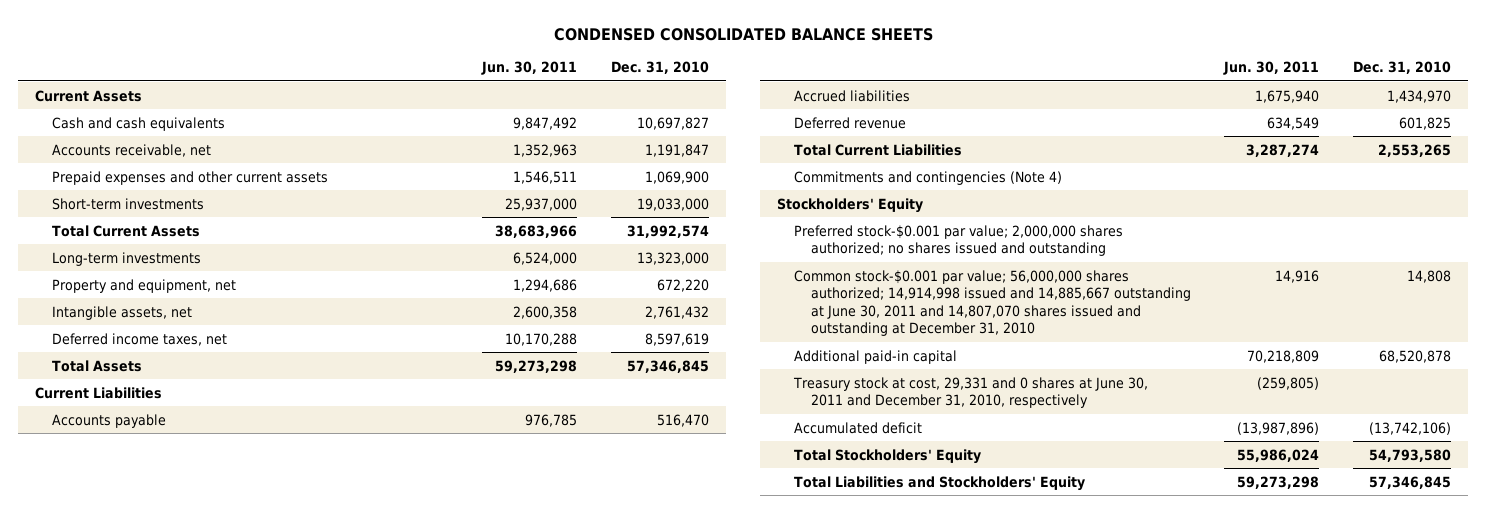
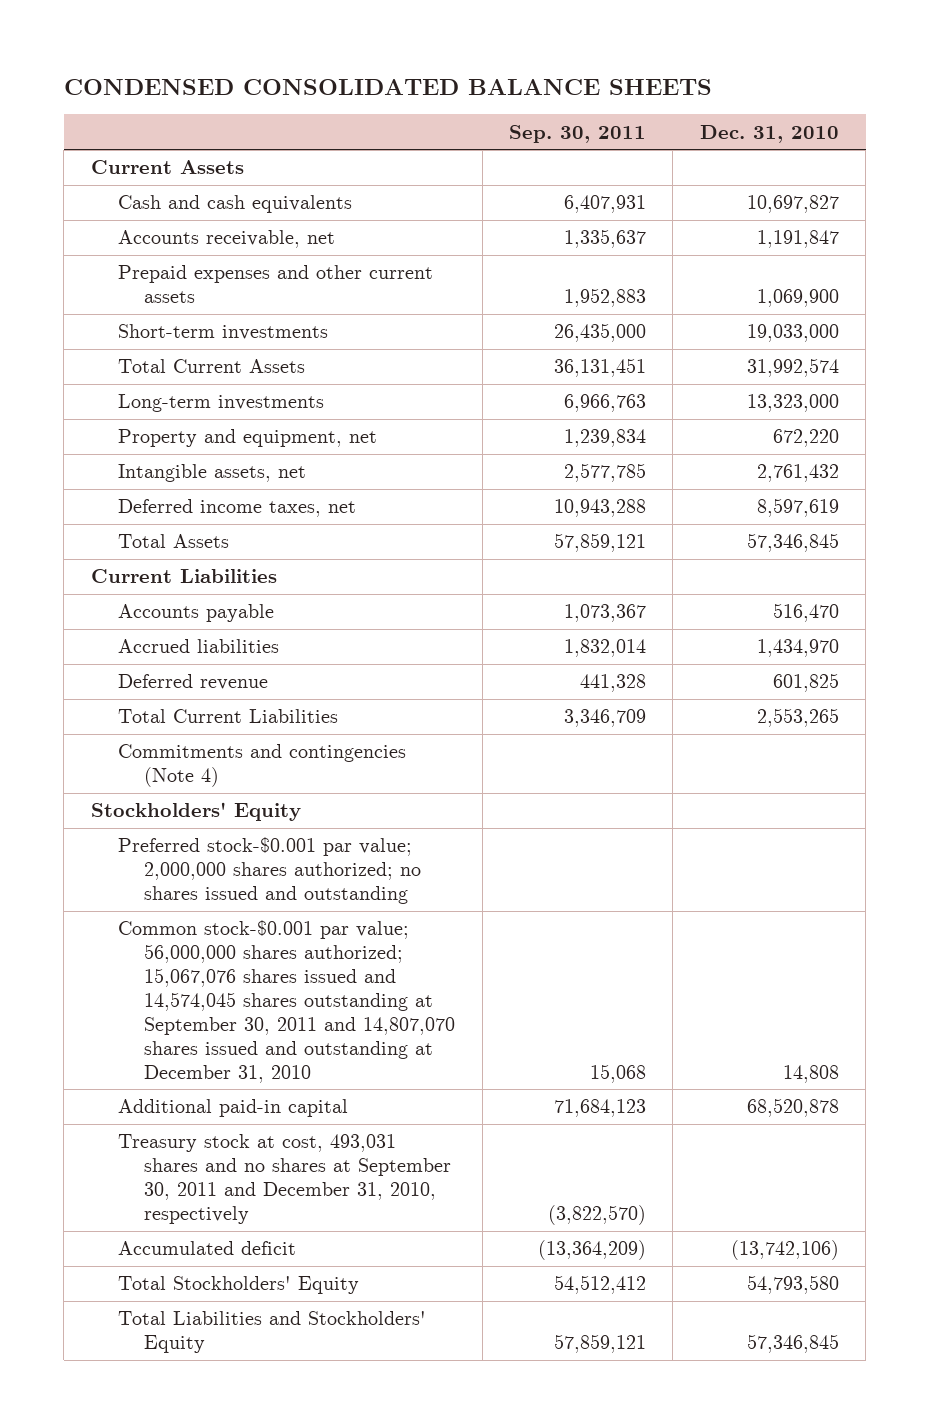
[481,61,578,76] Jun. 30, 2011 -> none
none -> [509,124,647,143] Sep. 30, 2011
[793,269,1191,337] Common stock-$0.001 par value; 56,000,000 shares authorized; 14,914,998 issued and 14,885,667 outstanding at June 30, 2011 and 14,807,070 shares issued and outstanding at December 31, 2010 -> [117,920,456,1083] Common stock-$0.001 par value; 56,000,000 shares authorized; 15,067,076 shares issued and 14,574,045 shares outstanding at September 30, 2011 and 14,807,070 shares issued and outstanding at December 31, 2010
[792,376,1148,409] Treasury stock at cost, 29,331 and 0 shares at June 30, 2011 and December 31, 2010, respectively -> [117,1134,452,1224] Treasury stock at cost, 493,031 shares and no shares at September 30, 2011 and December 31, 2010, respectively

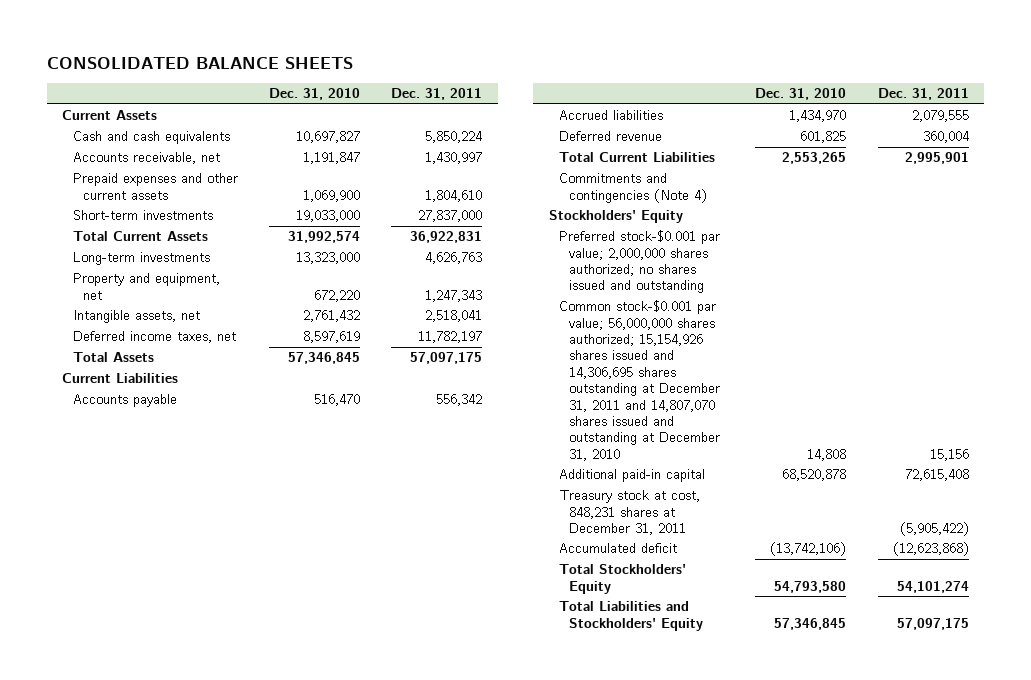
[63,78,712,95] CONDENSED CONSOLIDATED BALANCE SHEETS -> [46,56,353,69] CONSOLIDATED BALANCE SHEETS
[509,124,647,143] Sep. 30, 2011 -> none
none -> [391,88,483,101] Dec. 31, 2011
[117,920,456,1083] Common stock-$0.001 par value; 56,000,000 shares authorized; 15,067,076 shares issued and 14,574,045 shares outstanding at September 30, 2011 and 14,807,070 shares issued and outstanding at December 31, 2010 -> [559,300,721,461] Common stock-$0.001 par value; 56,000,000 shares authorized; 15,154,926 shares issued and 14,306,695 shares outstanding at December 31, 2011 and 14,807,070 shares issued and outstanding at December 31, 2010
[117,1134,452,1224] Treasury stock at cost, 493,031 shares and no shares at September 30, 2011 and December 31, 2010, respectively -> [559,490,701,536] Treasury stock at cost, 848,231 shares at December 31, 2011

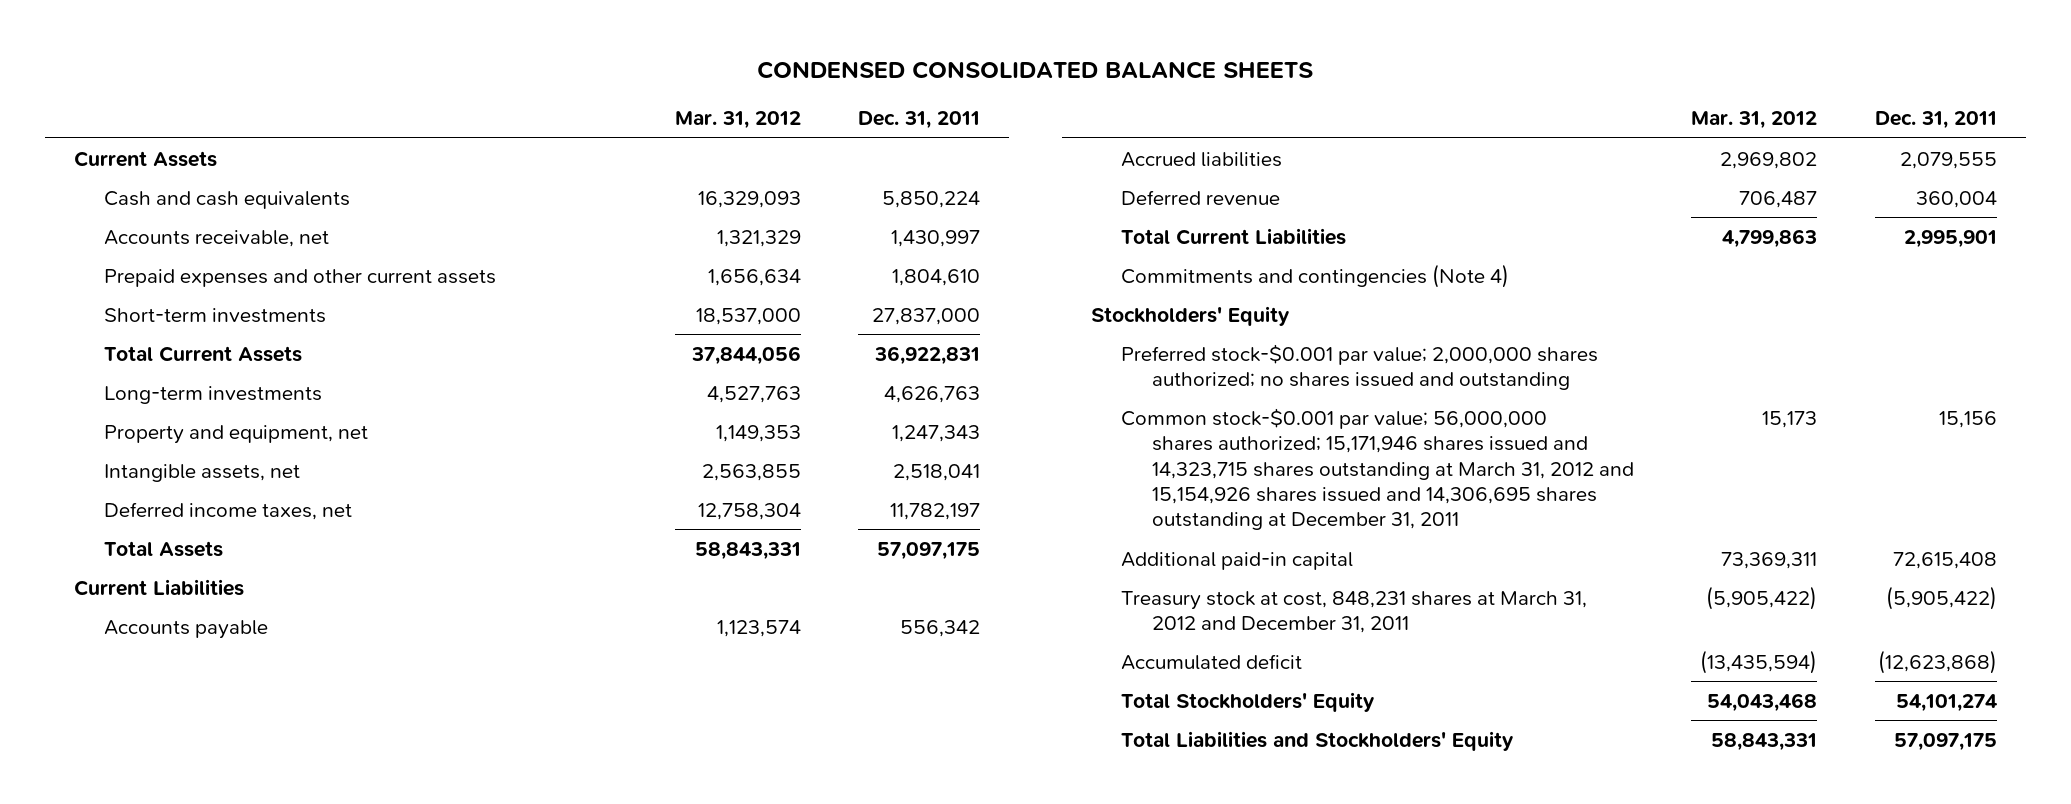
[46,56,353,69] CONSOLIDATED BALANCE SHEETS -> [757,60,1314,79] CONDENSED CONSOLIDATED BALANCE SHEETS
[268,88,360,101] Dec. 31, 2010 -> none
none -> [674,111,801,130] Mar. 31, 2012
[559,300,721,461] Common stock-$0.001 par value; 56,000,000 shares authorized; 15,154,926 shares issued and 14,306,695 shares outstanding at December 31, 2011 and 14,807,070 shares issued and outstanding at December 31, 2010 -> [1121,407,1634,531] Common stock-$0.001 par value; 56,000,000 shares authorized; 15,171,946 shares issued and 14,323,715 shares outstanding at March 31, 2012 and 15,154,926 shares issued and 14,306,695 shares outstanding at December 31, 2011
[559,490,701,536] Treasury stock at cost, 848,231 shares at December 31, 2011 -> [1121,590,1588,634] Treasury stock at cost, 848,231 shares at March 31, 2012 and December 31, 2011

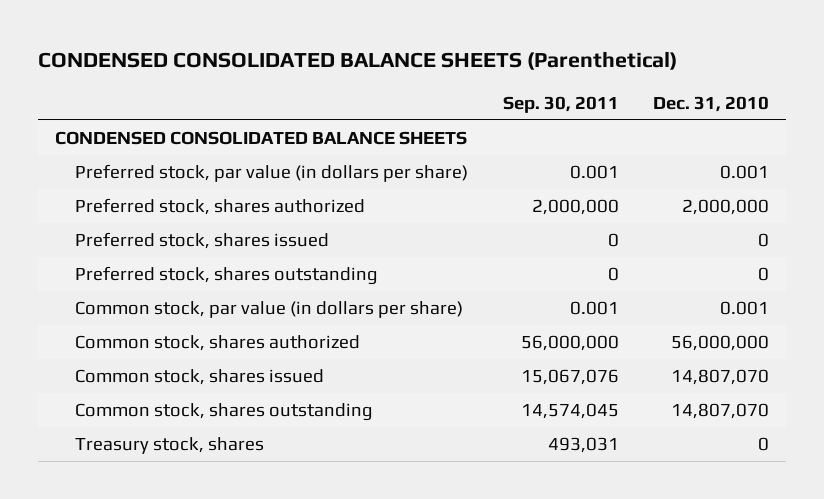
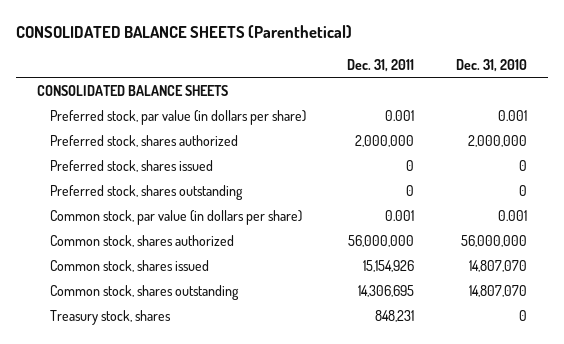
[37,50,677,70] CONDENSED CONSOLIDATED BALANCE SHEETS (Parenthetical) -> [15,24,352,38] CONSOLIDATED BALANCE SHEETS (Parenthetical)
[502,95,619,113] Sep. 30, 2011 -> none
none -> [347,58,415,72] Dec. 31, 2011
[55,131,468,146] CONDENSED CONSOLIDATED BALANCE SHEETS -> [36,84,228,96] CONSOLIDATED BALANCE SHEETS

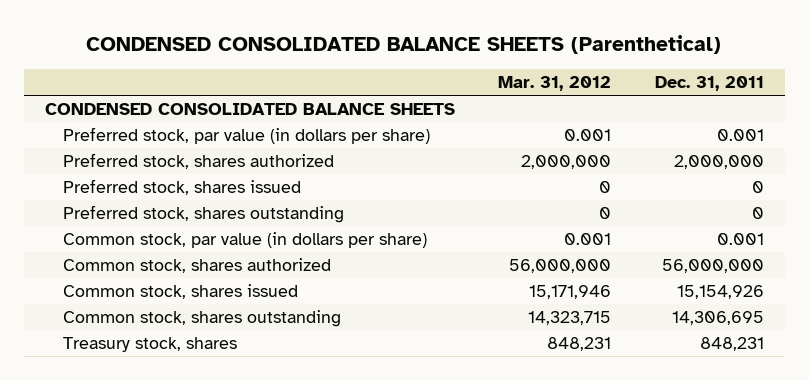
[15,24,352,38] CONSOLIDATED BALANCE SHEETS (Parenthetical) -> [86,35,722,55] CONDENSED CONSOLIDATED BALANCE SHEETS (Parenthetical)
[456,58,528,72] Dec. 31, 2010 -> none
none -> [498,76,612,92] Mar. 31, 2012
[36,84,228,96] CONSOLIDATED BALANCE SHEETS -> [45,103,456,116] CONDENSED CONSOLIDATED BALANCE SHEETS

